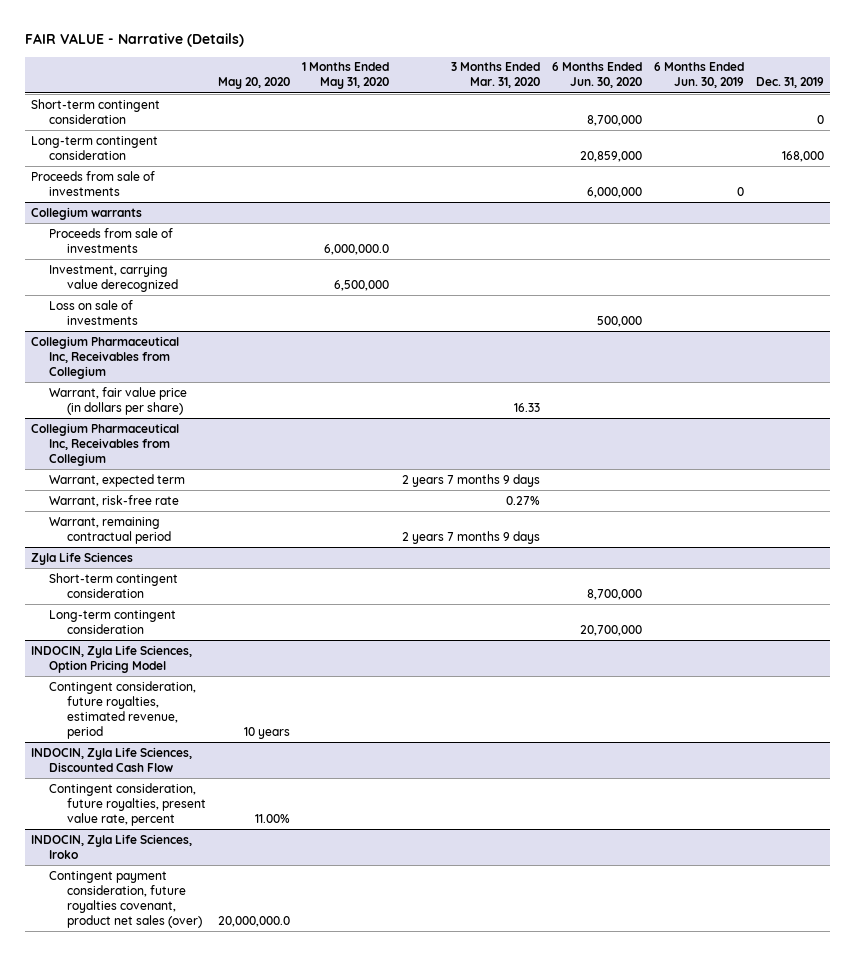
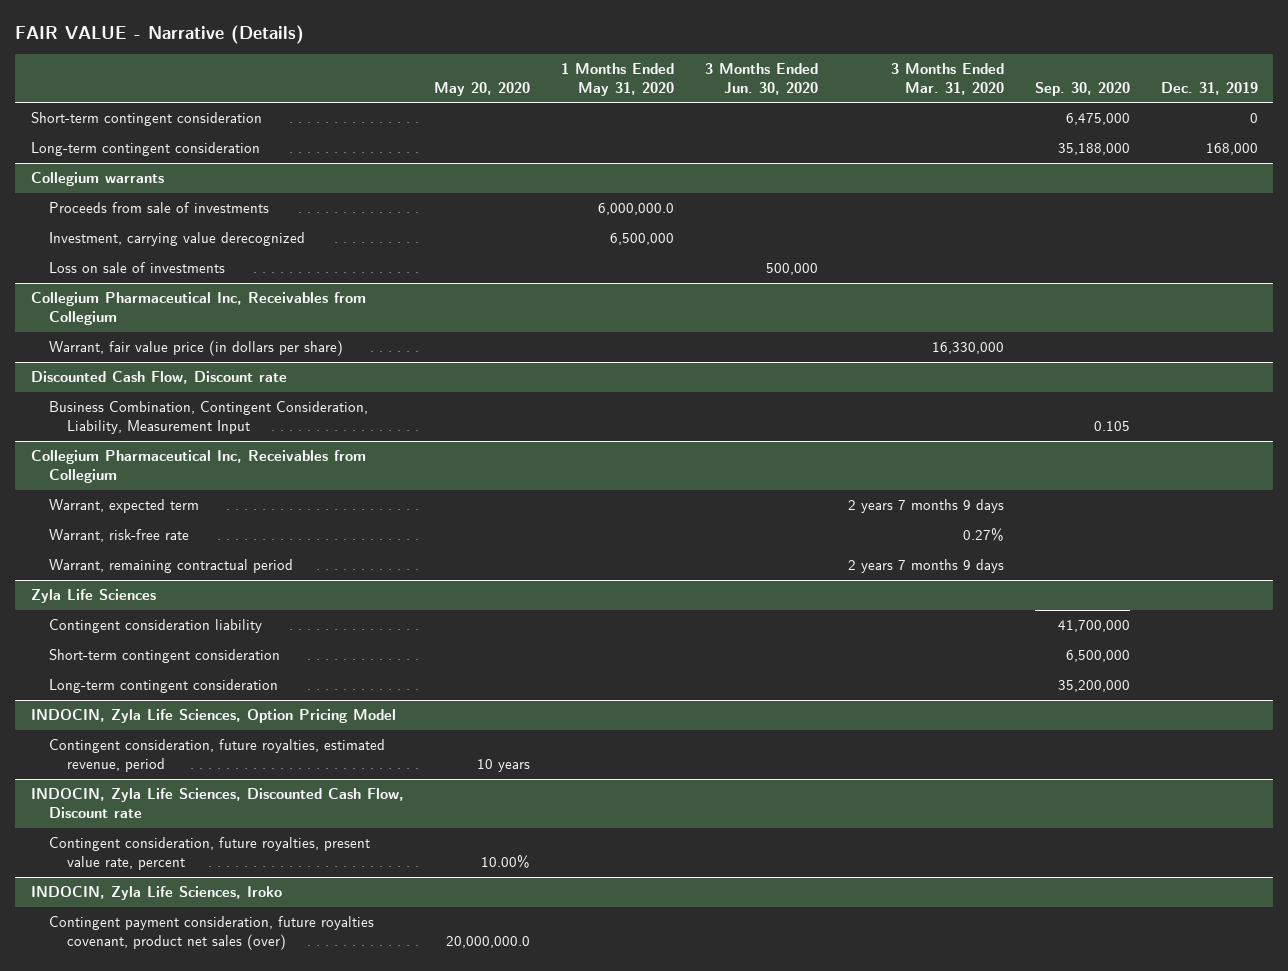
[551,62,642,89] 6 Months Ended Jun. 30, 2020 -> none
[654,62,745,89] 6 Months Ended Jun. 30, 2019 -> none
none -> [704,62,818,95] 3 Months Ended Jun. 30, 2020
none -> [1035,81,1131,96] Sep. 30, 2020
[31,170,156,196] Proceeds from sale of investments -> none
[513,402,540,412] 16.33 -> [932,342,1005,355] 16,330,000
none -> [30,371,287,385] Discounted Cash Flow, Discount rate
none -> [48,401,368,435] Business Combination, Contingent Consideration, Liability, Measurement Input
none -> [48,619,262,634] Contingent consideration liability
[31,746,193,772] INDOCIN, Zyla Life Sciences, Discounted Cash Flow -> [30,788,404,819] INDOCIN, Zyla Life Sciences, Discounted Cash Flow, Discount rate
[255,814,291,824] 11.00% -> [481,855,531,869] 10.00%

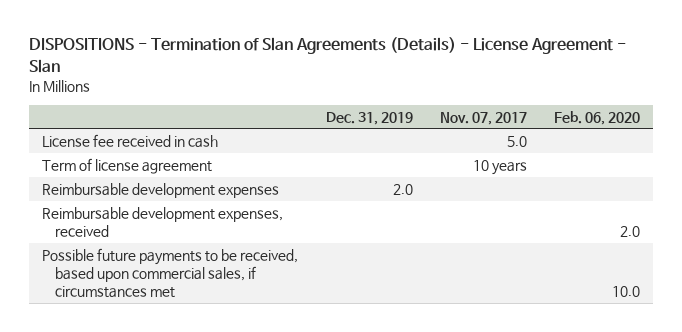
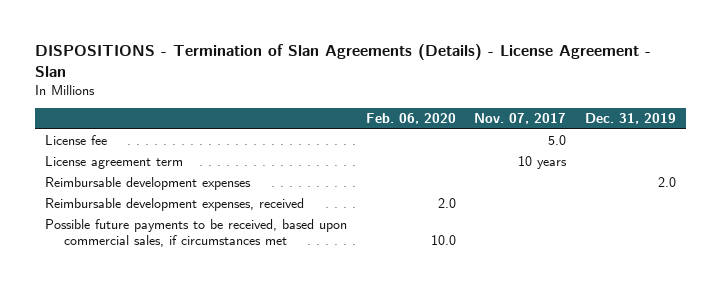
[42,133,219,148] License fee received in cash -> [44,135,107,146] License fee
[42,157,213,174] Term of license agreement -> [44,156,183,170] License agreement term

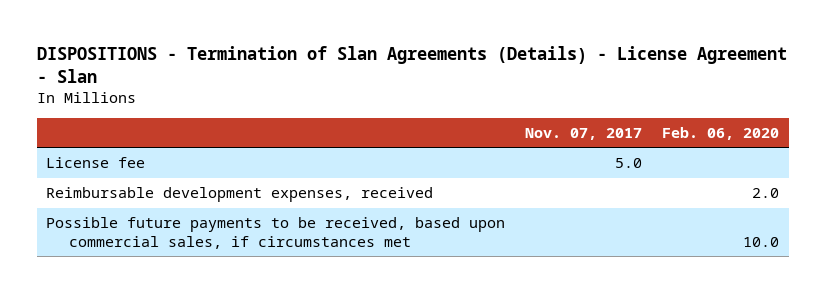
[585,113,677,125] Dec. 31, 2019 -> none
[44,156,183,170] License agreement term -> none
[44,177,251,191] Reimbursable development expenses -> none

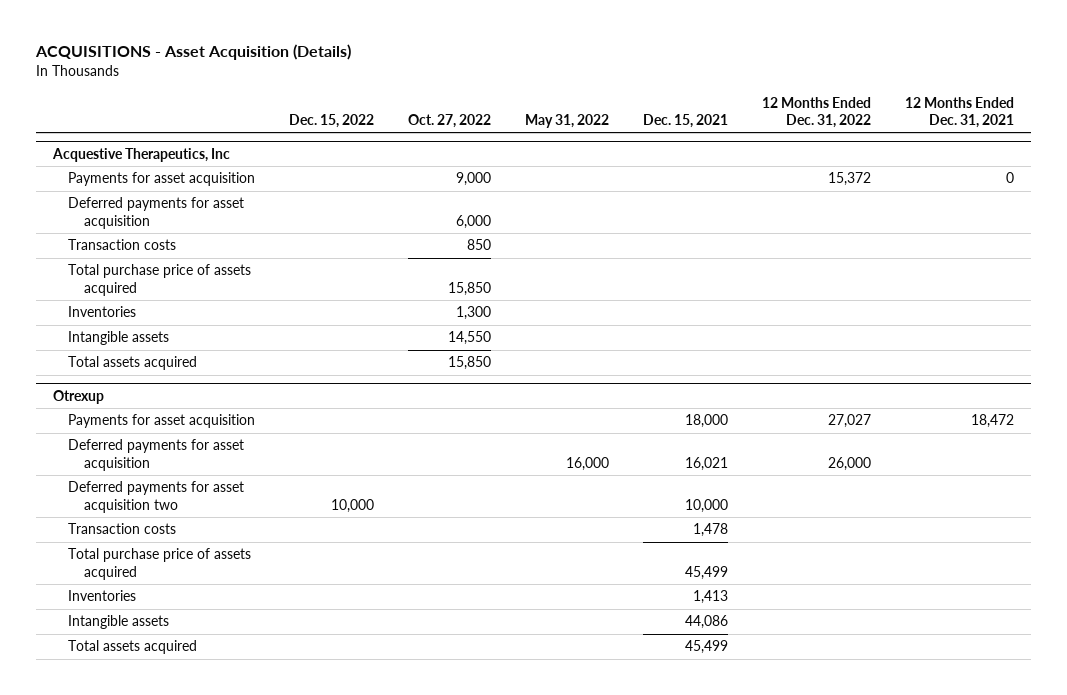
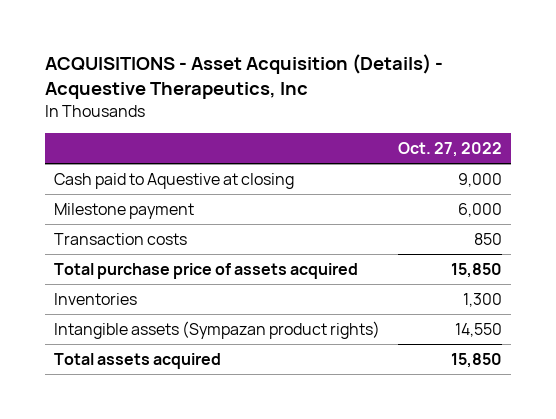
[34,44,351,61] ACQUISITIONS - Asset Acquisition (Details) -> [45,54,444,100] ACQUISITIONS - Asset Acquisition (Details) - Acquestive Therapeutics, Inc
[289,113,375,128] Dec. 15, 2022 -> none
[525,113,610,128] May 31, 2022 -> none
[643,113,729,128] Dec. 15, 2021 -> none
[762,96,872,128] 12 Months Ended Dec. 31, 2022 -> none
[905,96,1015,128] 12 Months Ended Dec. 31, 2021 -> none
[51,147,230,162] Acquestive Therapeutics, Inc -> none
[68,197,245,229] Deferred payments for asset acquisition -> none
[68,172,256,187] Payments for asset acquisition -> [53,173,294,190] Cash paid to Aquestive at closing
none -> [53,203,194,220] Milestone payment
[68,331,170,346] Intangible assets -> [53,321,380,340] Intangible assets (Sympazan product rights)
[52,389,104,404] Otrexup -> none
[68,414,256,429] Payments for asset acquisition -> none
[68,439,245,471] Deferred payments for asset acquisition -> none
[68,481,245,513] Deferred payments for asset acquisition two -> none
[68,523,177,535] Transaction costs -> none
[68,548,252,580] Total purchase price of assets acquired -> none
[68,590,137,602] Inventories -> none
[68,615,170,630] Intangible assets -> none
[68,640,198,655] Total assets acquired -> none

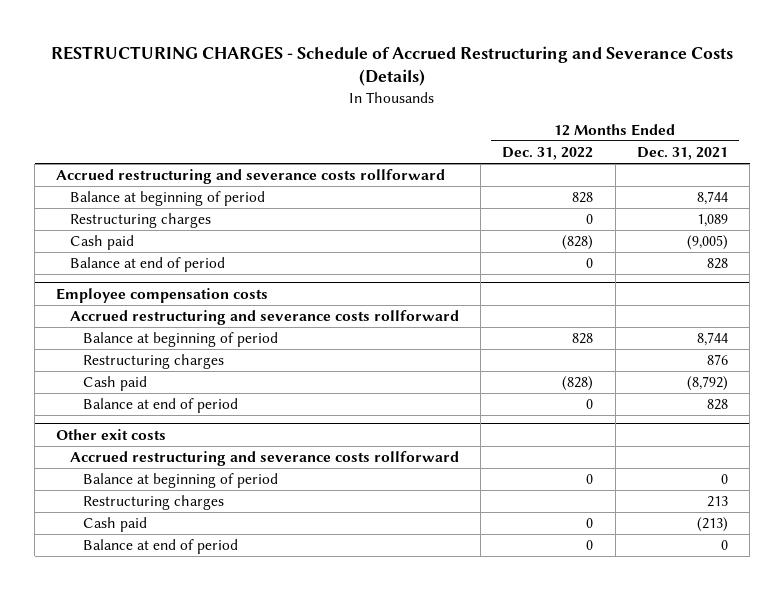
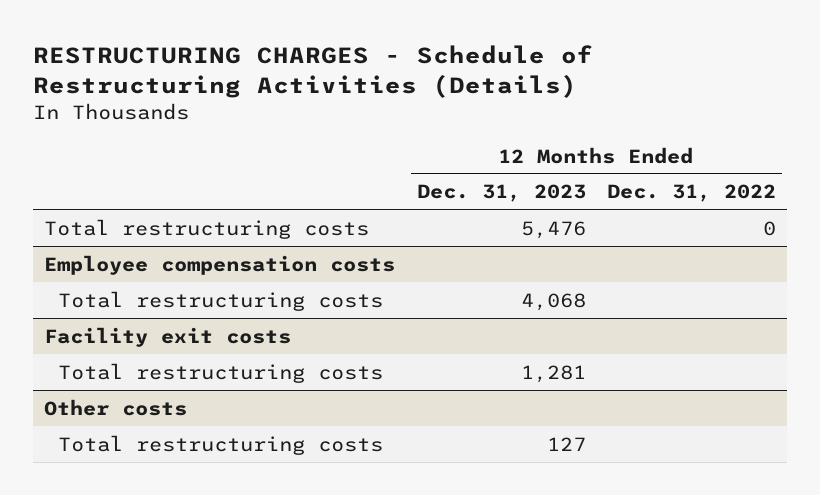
[51,45,734,87] RESTRUCTURING CHARGES - Schedule of Accrued Restructuring and Severance Costs (Details) -> [33,45,594,98] RESTRUCTURING CHARGES - Schedule of Restructuring Activities (Details)
[636,146,728,160] Dec. 31, 2021 -> none
none -> [416,184,586,203] Dec. 31, 2023
[56,169,446,185] Accrued restructuring and severance costs rollforward -> none
[69,191,265,207] Balance at beginning of period -> none
[69,235,134,251] Cash paid -> none
[69,257,225,273] Balance at end of period -> none
[69,213,211,229] Restructuring charges -> [44,218,370,239] Total restructuring costs
[69,310,459,326] Accrued restructuring and severance costs rollforward -> none
[83,332,279,348] Balance at beginning of period -> none
[83,376,148,392] Cash paid -> none
[83,398,239,414] Balance at end of period -> none
[69,451,459,467] Accrued restructuring and severance costs rollforward -> none
[83,473,279,489] Balance at beginning of period -> none
[83,517,148,533] Cash paid -> none
[83,539,239,555] Balance at end of period -> none
[83,354,225,370] Restructuring charges -> [57,290,383,311] Total restructuring costs
none -> [44,326,292,347] Facility exit costs
none -> [57,362,383,383] Total restructuring costs
[56,429,167,441] Other exit costs -> [44,398,188,416] Other costs
[83,495,225,511] Restructuring charges -> [57,434,383,455] Total restructuring costs

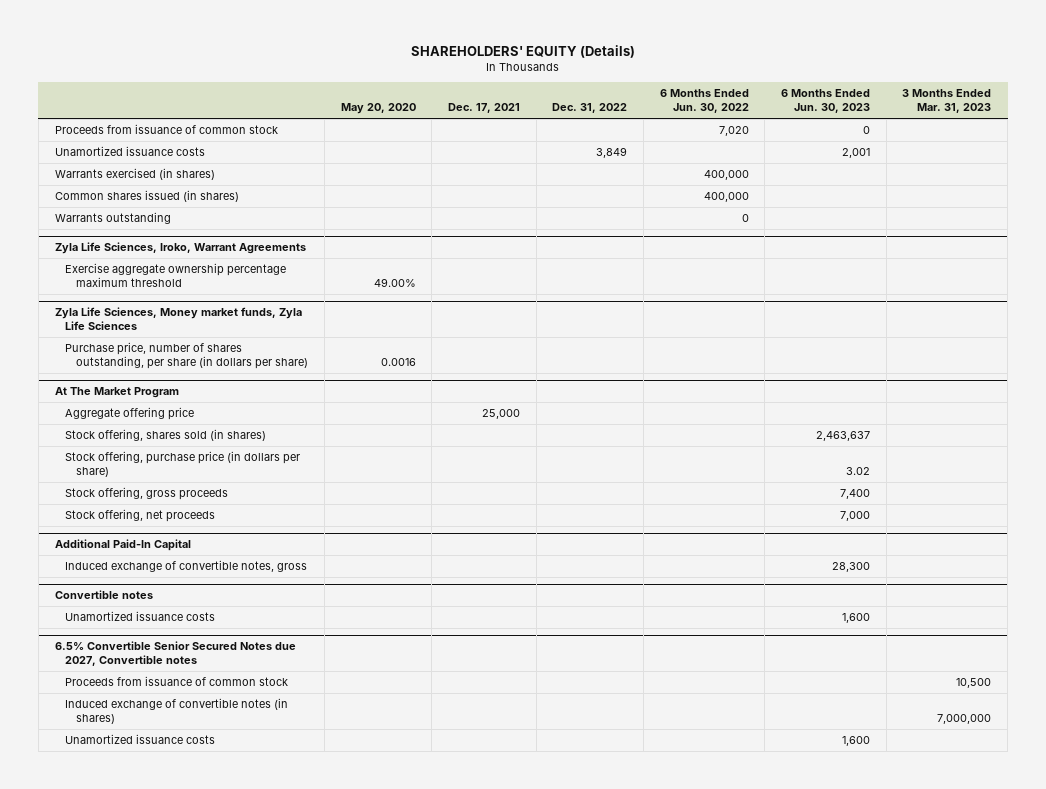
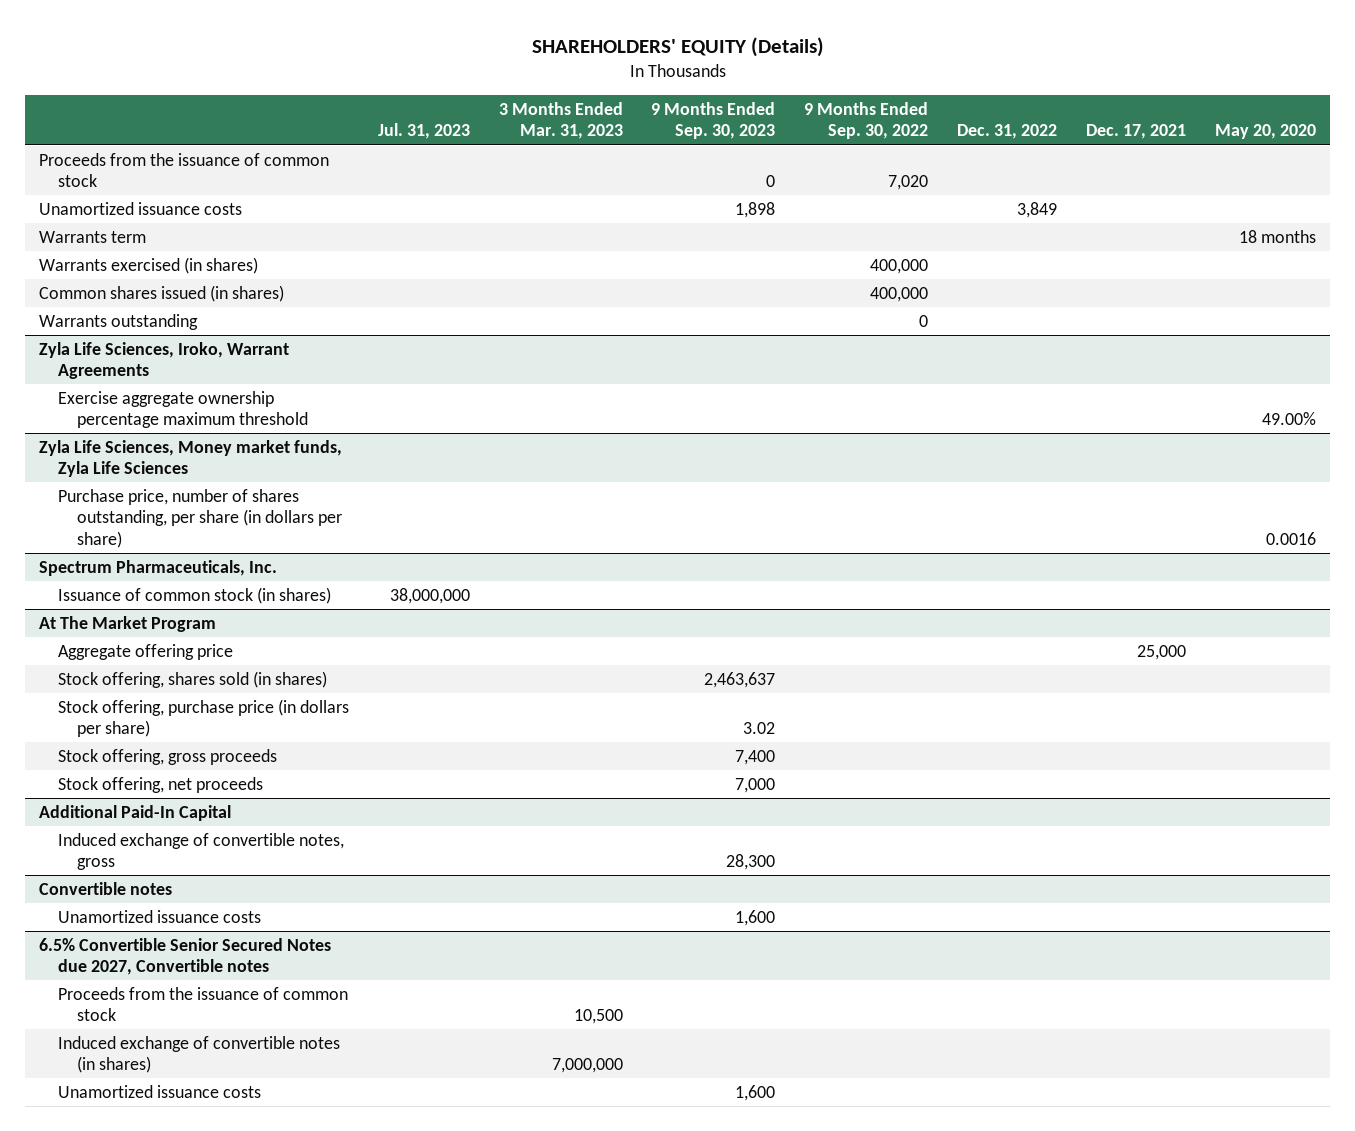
[659,88,749,114] 6 Months Ended Jun. 30, 2022 -> none
[781,88,871,114] 6 Months Ended Jun. 30, 2023 -> none
none -> [377,123,470,140] Jul. 31, 2023
none -> [651,101,776,140] 9 Months Ended Sep. 30, 2023
none -> [804,101,929,140] 9 Months Ended Sep. 30, 2022
[54,124,278,135] Proceeds from issuance of common stock -> [39,152,330,188] Proceeds from the issuance of common stock
none -> [39,230,147,243] Warrants term
none -> [39,559,278,576] Spectrum Pharmaceuticals, Inc.
none -> [57,586,331,604] Issuance of common stock (in shares)
[65,676,289,687] Proceeds from issuance of common stock -> [57,986,348,1022] Proceeds from the issuance of common stock

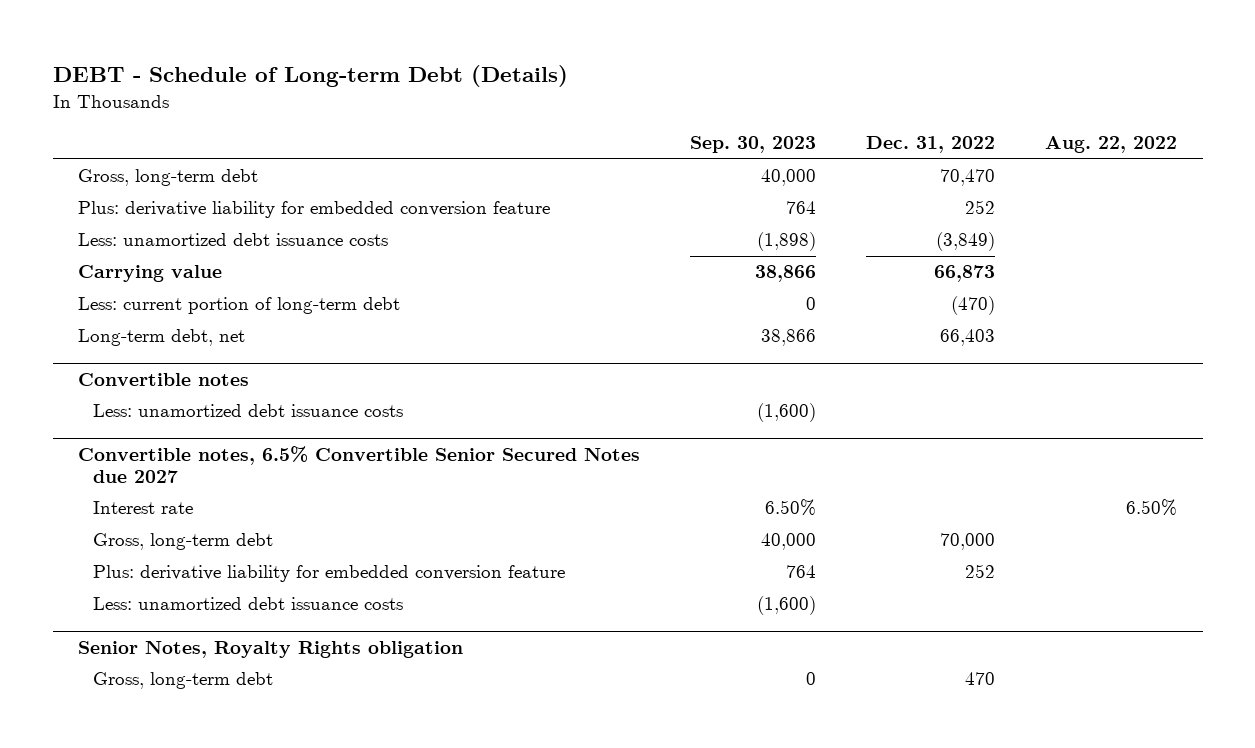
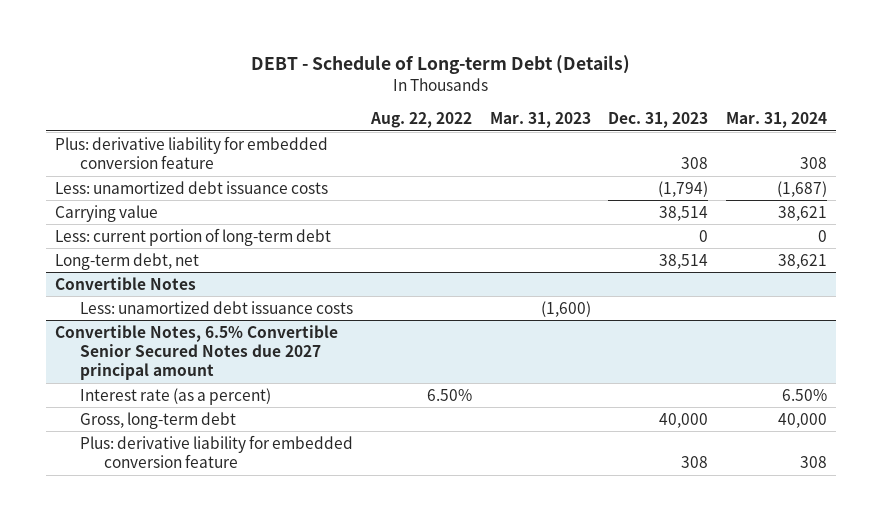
[689,136,816,154] Sep. 30, 2023 -> none
[866,136,996,154] Dec. 31, 2022 -> none
none -> [489,112,591,129] Mar. 31, 2023
none -> [608,112,709,129] Dec. 31, 2023
none -> [726,112,828,129] Mar. 31, 2024
[77,169,258,187] Gross, long-term debt -> none
[77,372,249,386] Convertible notes -> [55,276,197,290] Convertible Notes
[77,445,640,484] Convertible notes, 6.5% Convertible Senior Secured Notes due 2027 -> [55,324,339,381] Convertible Notes, 6.5% Convertible Senior Secured Notes due 2027 principal amount
[93,501,194,515] Interest rate -> [79,387,271,405] Interest rate (as a percent)
[93,597,404,611] Less: unamortized debt issuance costs -> none
[77,640,463,658] Senior Notes, Royalty Rights obligation -> none
[93,672,274,690] Gross, long-term debt -> none

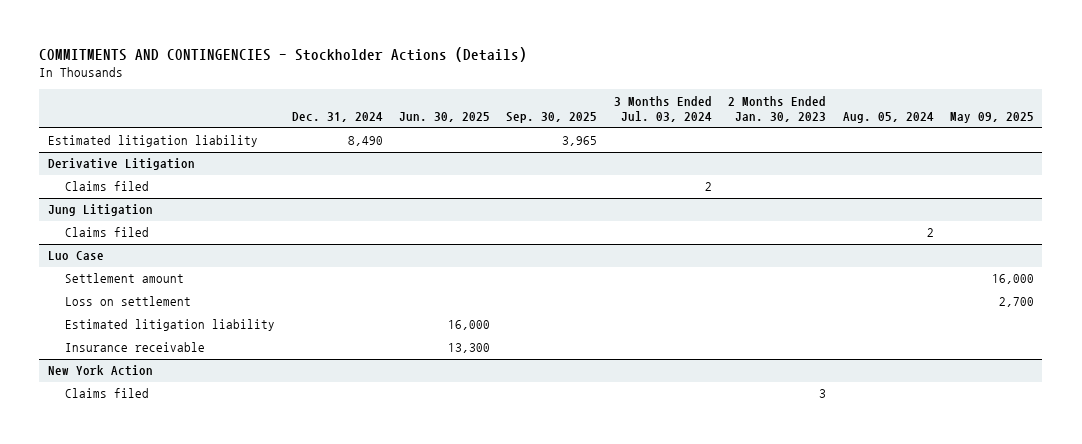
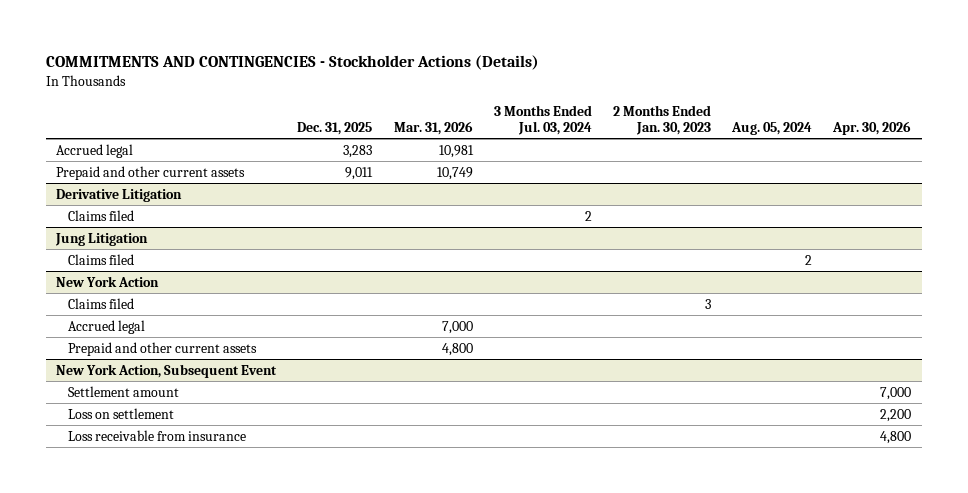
[291,112,383,123] Dec. 31, 2024 -> none
[399,112,491,123] Jun. 30, 2025 -> none
[506,112,598,124] Sep. 30, 2025 -> none
[950,112,1035,124] May 09, 2025 -> none
none -> [297,121,373,135] Dec. 31, 2025
none -> [393,120,473,135] Mar. 31, 2026
none -> [832,120,912,135] Apr. 30, 2026
[47,135,258,148] Estimated litigation liability -> [56,143,134,158] Accrued legal
none -> [56,165,246,180] Prepaid and other current assets
[47,251,104,261] Luo Case -> none
[65,273,185,284] Settlement amount -> none
[65,296,192,307] Loss on settlement -> none
[65,319,276,332] Estimated litigation liability -> none
[65,342,206,353] Insurance receivable -> none
none -> [68,319,146,334] Accrued legal
none -> [68,341,258,356] Prepaid and other current assets
none -> [56,363,278,378] New York Action, Subsequent Event
none -> [68,385,180,397] Settlement amount
none -> [68,407,175,419] Loss on settlement
none -> [68,429,247,441] Loss receivable from insurance

